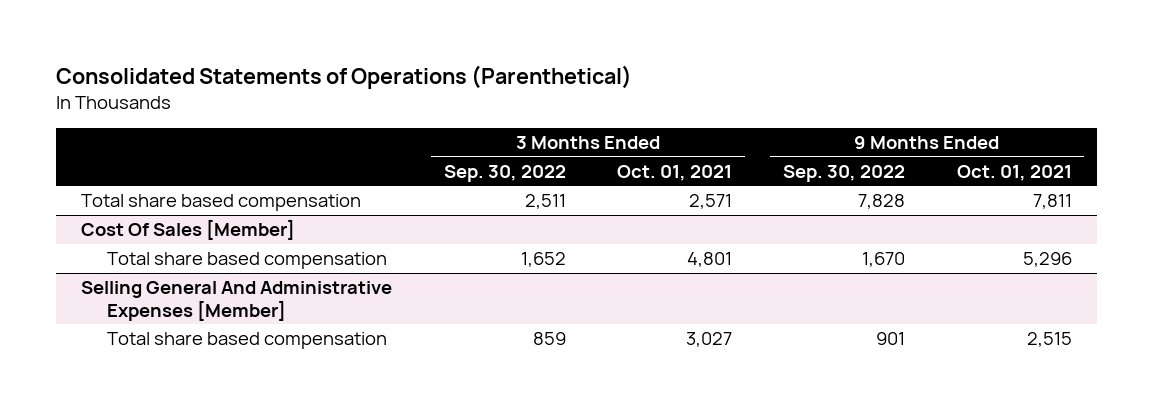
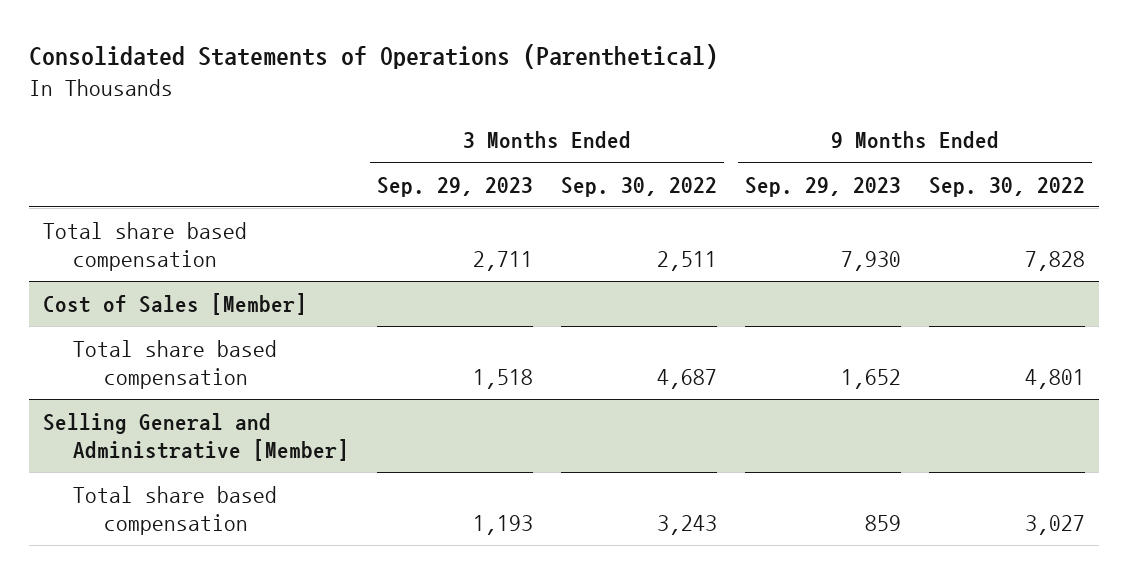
[617,164,733,181] Oct. 01, 2021 -> none
[956,164,1072,181] Oct. 01, 2021 -> none
none -> [377,176,534,197] Sep. 29, 2023
none -> [745,176,902,197] Sep. 29, 2023
[81,219,296,241] Cost Of Sales [Member] -> [42,292,307,315] Cost of Sales [Member]
[520,252,566,268] 1,652 -> [657,369,718,390] 4,687
[862,252,906,268] 1,670 -> [1025,369,1086,390] 4,801
[81,281,393,321] Selling General And Administrative Expenses [Member] -> [42,412,350,462] Selling General and Administrative [Member]
[532,332,566,346] 859 -> [657,515,718,536] 3,243
[876,332,906,346] 901 -> [1025,515,1086,536] 3,027

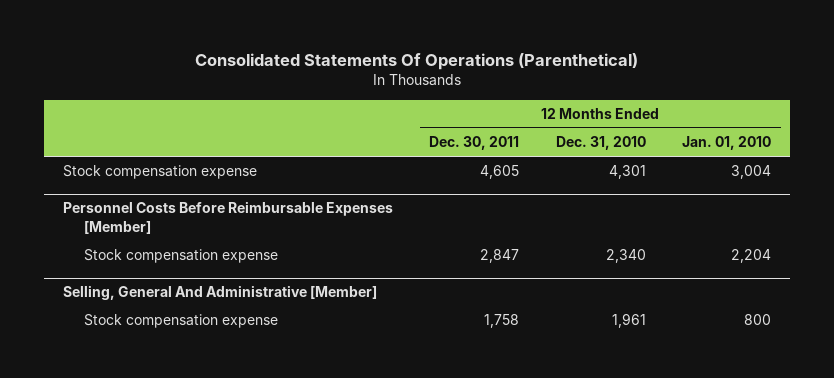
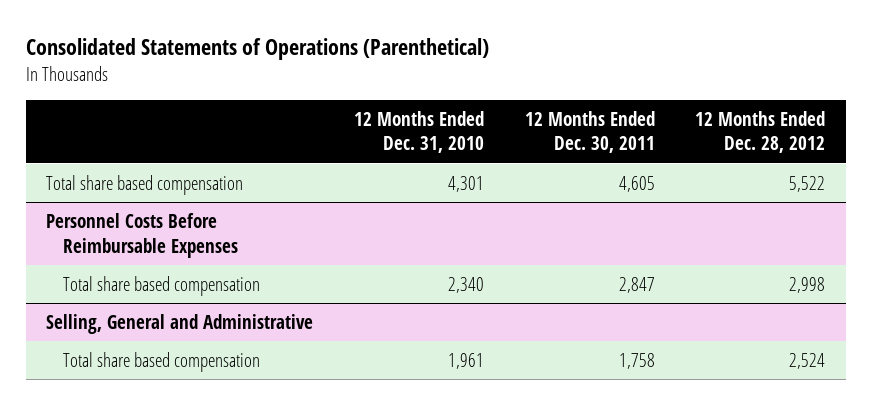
[194,53,638,71] Consolidated Statements Of Operations (Parenthetical) -> [25,38,489,61] Consolidated Statements of Operations (Parenthetical)
[682,136,772,151] Jan. 01, 2010 -> none
none -> [695,110,826,154] 12 Months Ended Dec. 28, 2012
[62,165,257,180] Stock compensation expense -> [45,174,243,195] Total share based compensation
[62,201,393,234] Personnel Costs Before Reimbursable Expenses [Member] -> [45,212,239,258] Personnel Costs Before Reimbursable Expenses
[83,249,278,264] Stock compensation expense -> [63,275,261,296] Total share based compensation
[62,285,377,301] Selling, General And Administrative [Member] -> [45,313,313,334] Selling, General and Administrative
[83,314,278,329] Stock compensation expense -> [63,351,261,372] Total share based compensation

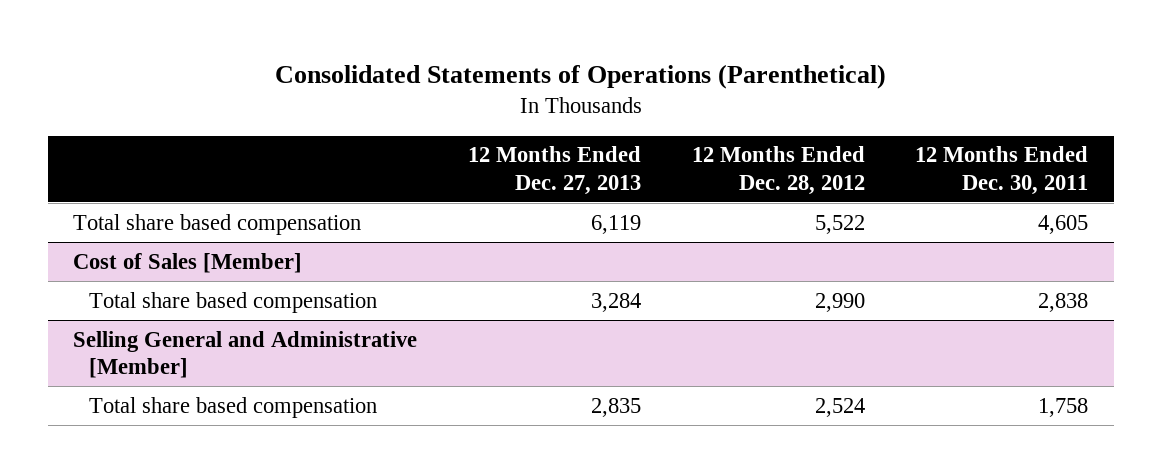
[353,110,484,154] 12 Months Ended Dec. 31, 2010 -> none
none -> [467,146,641,195] 12 Months Ended Dec. 27, 2013
[45,212,239,258] Personnel Costs Before Reimbursable Expenses -> none
none -> [73,252,303,273] Cost of Sales [Member]
[618,276,655,293] 2,847 -> [1038,292,1089,312] 2,838
[789,276,826,293] 2,998 -> [814,292,865,312] 2,990
[45,313,313,334] Selling, General and Administrative -> [73,330,418,378] Selling General and Administrative [Member]

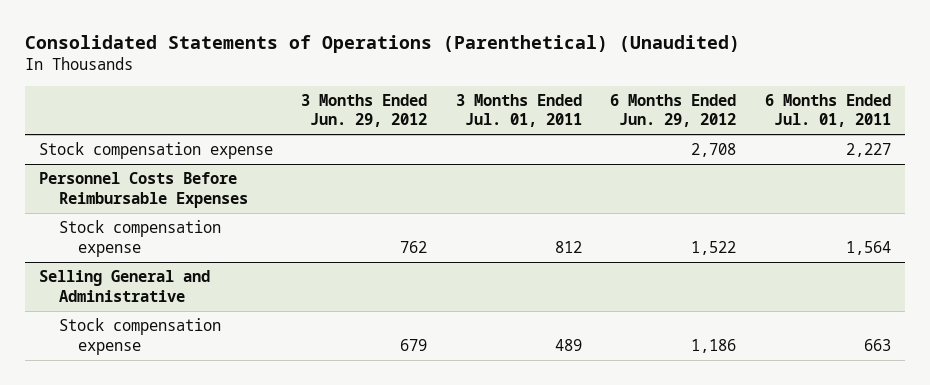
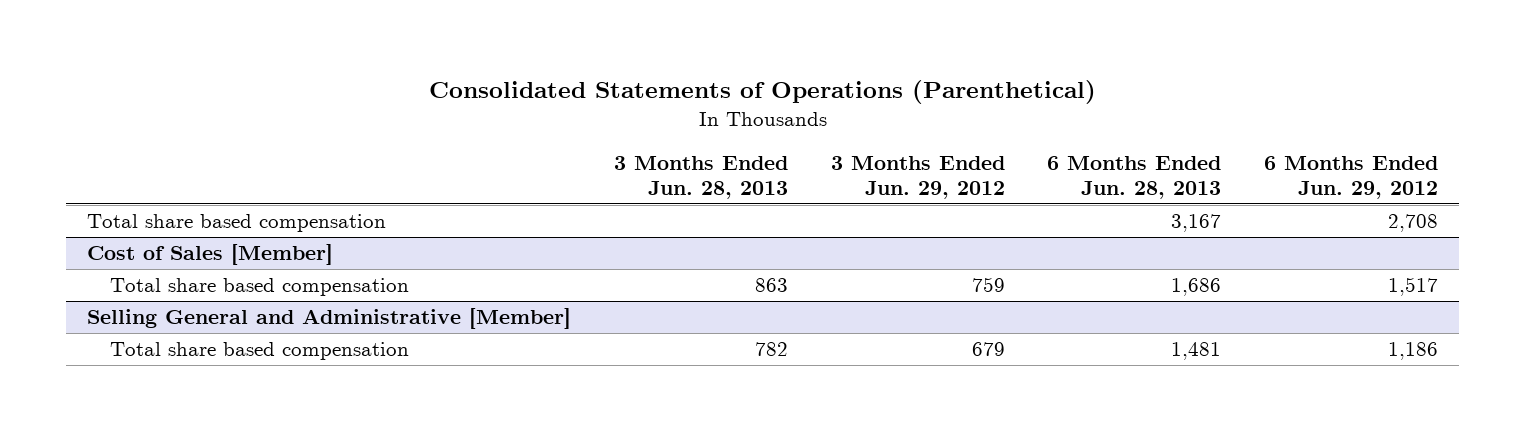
[24,34,740,53] Consolidated Statements of Operations (Parenthetical) (Unaudited) -> [428,80,1096,105] Consolidated Statements of Operations (Parenthetical)
[455,93,582,128] 3 Months Ended Jul. 01, 2011 -> none
[764,93,891,128] 6 Months Ended Jul. 01, 2011 -> none
none -> [613,156,788,200] 3 Months Ended Jun. 28, 2013
none -> [1047,156,1222,200] 6 Months Ended Jun. 28, 2013
[38,172,248,208] Personnel Costs Before Reimbursable Expenses -> none
[58,220,221,257] Stock compensation expense -> none
[38,142,273,160] Stock compensation expense -> [87,214,387,233] Total share based compensation
none -> [87,244,334,266] Cost of Sales [Member]
none -> [109,278,409,297] Total share based compensation
[38,270,210,302] Selling General and Administrative -> [87,308,572,330] Selling General and Administrative [Member]
[58,318,221,355] Stock compensation expense -> [109,342,409,361] Total share based compensation

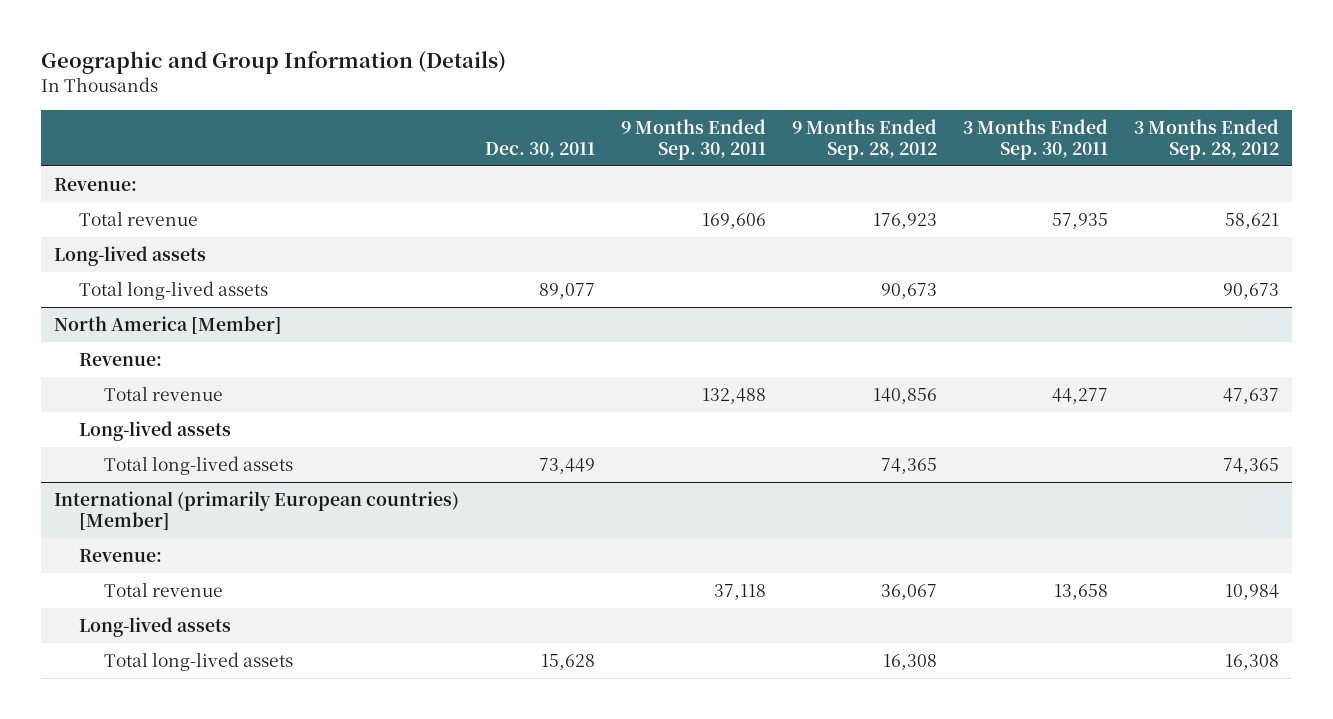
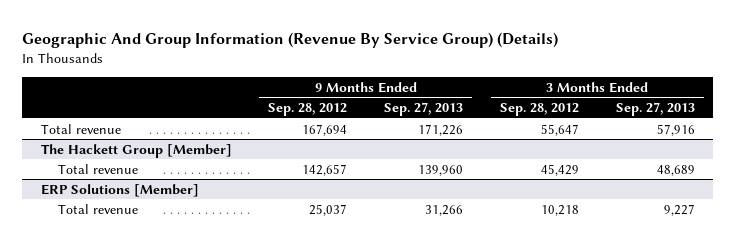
[40,51,506,75] Geographic and Group Information (Details) -> [22,32,559,49] Geographic And Group Information (Revenue By Service Group) (Details)
[484,142,595,159] Dec. 30, 2011 -> none
[620,118,766,161] 9 Months Ended Sep. 30, 2011 -> none
[963,118,1109,161] 3 Months Ended Sep. 30, 2011 -> none
none -> [384,102,464,117] Sep. 27, 2013
none -> [615,102,695,117] Sep. 27, 2013
[53,177,137,191] Revenue: -> none
[53,245,206,266] Long-lived assets -> none
[78,280,268,300] Total long-lived assets -> none
[53,315,282,334] North America [Member] -> none
[78,352,162,366] Revenue: -> none
[78,420,231,441] Long-lived assets -> none
[103,455,293,475] Total long-lived assets -> none
[53,490,459,531] International (primarily European countries) [Member] -> none
[78,548,162,562] Revenue: -> none
[78,616,231,637] Long-lived assets -> none
[103,651,293,671] Total long-lived assets -> none
[873,212,938,229] 176,923 -> [302,123,348,136] 167,694
[1225,212,1280,229] 58,621 -> [540,123,579,136] 55,647
none -> [40,143,232,158] The Hackett Group [Member]
[873,387,938,404] 140,856 -> [302,163,348,176] 142,657
[1223,387,1280,404] 47,637 -> [540,163,579,176] 45,429
none -> [40,183,199,197] ERP Solutions [Member]
[881,583,938,600] 36,067 -> [309,203,348,216] 25,037
[1225,583,1280,600] 10,984 -> [540,204,579,216] 10,218

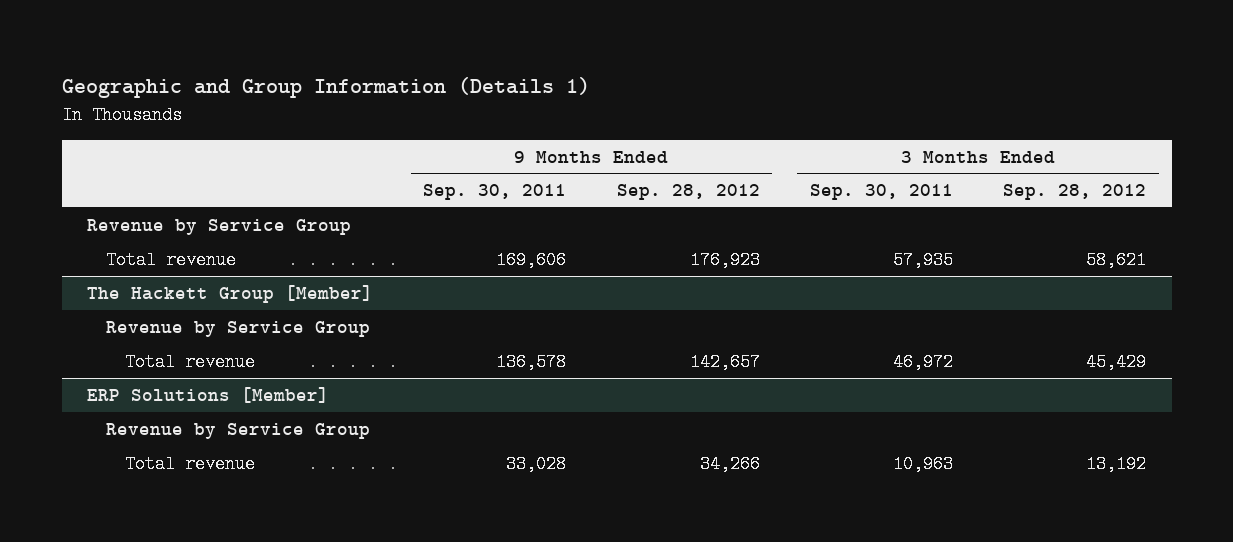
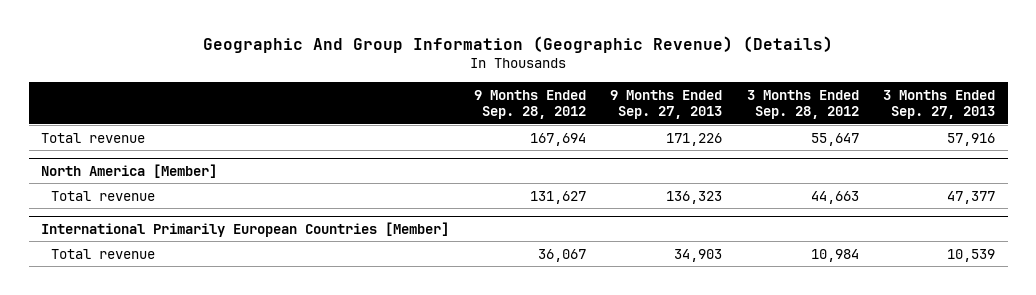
[61,76,590,98] Geographic and Group Information (Details 1) -> [203,35,834,53] Geographic And Group Information (Geographic Revenue) (Details)
[423,184,567,201] Sep. 30, 2011 -> none
[810,184,954,201] Sep. 30, 2011 -> none
none -> [610,89,723,119] 9 Months Ended Sep. 27, 2013
none -> [883,89,996,119] 3 Months Ended Sep. 27, 2013
[86,218,351,235] Revenue by Service Group -> none
[86,284,373,303] The Hackett Group [Member] -> none
[106,320,371,337] Revenue by Service Group -> none
[86,386,329,403] ERP Solutions [Member] -> none
[106,422,371,439] Revenue by Service Group -> none
[689,250,760,269] 176,923 -> [529,132,586,146] 167,694
[1086,250,1147,269] 58,621 -> [810,132,859,146] 55,647
none -> [40,163,217,178] North America [Member]
[689,352,760,371] 142,657 -> [529,190,586,204] 131,627
[1086,352,1147,371] 45,429 -> [810,190,859,204] 44,663
none -> [40,221,449,237] International Primarily European Countries [Member]
[699,454,760,473] 34,266 -> [537,248,586,262] 36,067
[1086,454,1147,473] 13,192 -> [810,248,859,262] 10,984

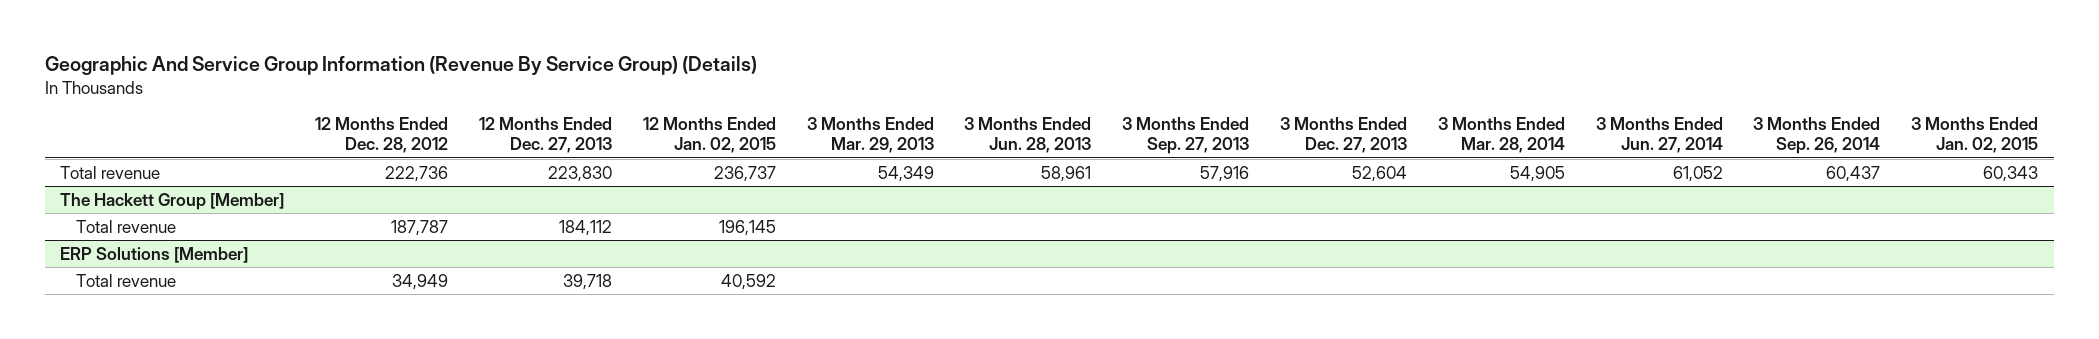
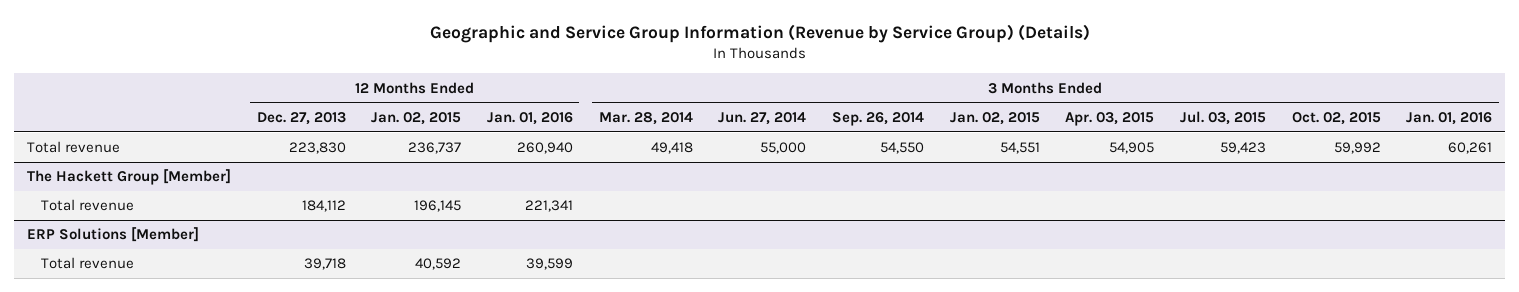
[44,56,757,76] Geographic And Service Group Information (Revenue By Service Group) (Details) -> [429,23,1090,43] Geographic and Service Group Information (Revenue by Service Group) (Details)
[315,117,449,154] 12 Months Ended Dec. 28, 2012 -> none
[806,117,934,154] 3 Months Ended Mar. 29, 2013 -> none
[964,117,1092,154] 3 Months Ended Jun. 28, 2013 -> none
[1122,117,1250,155] 3 Months Ended Sep. 27, 2013 -> none
[1280,117,1408,154] 3 Months Ended Dec. 27, 2013 -> none
none -> [486,112,573,126] Jan. 01, 2016
none -> [1065,112,1155,127] Apr. 03, 2015
none -> [1179,111,1266,126] Jul. 03, 2015
none -> [1291,112,1381,126] Oct. 02, 2015
none -> [1406,112,1493,126] Jan. 01, 2016
[1509,165,1565,182] 54,905 -> [650,142,693,155] 49,418
[1672,165,1723,182] 61,052 -> [760,142,807,155] 55,000
[1826,165,1881,182] 60,437 -> [879,142,924,155] 54,550
[1983,165,2039,182] 60,343 -> [999,142,1040,155] 54,551

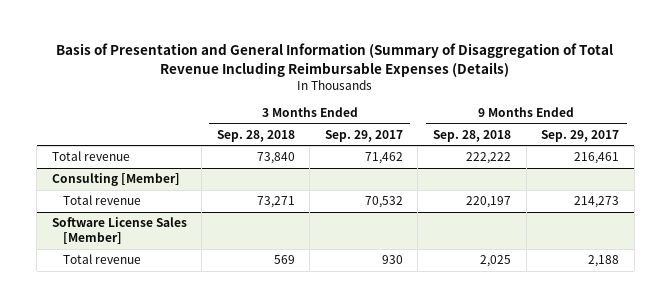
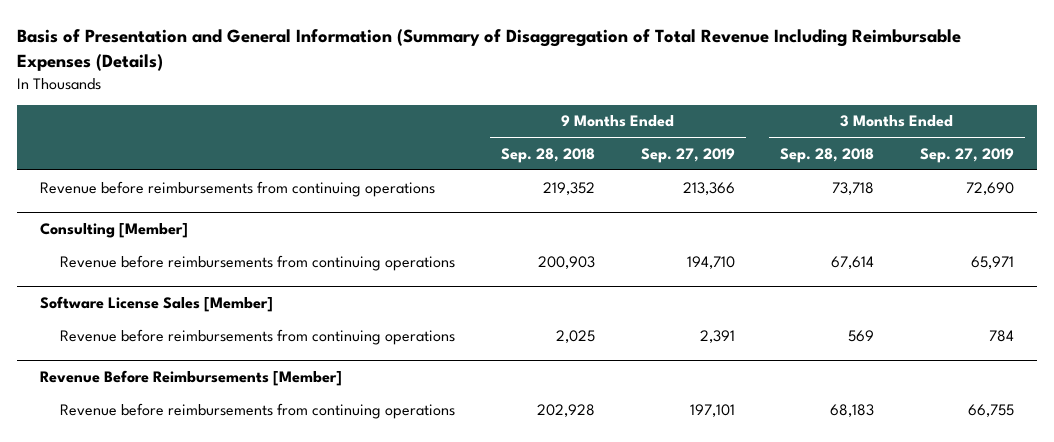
[324,129,403,142] Sep. 29, 2017 -> none
[541,129,620,142] Sep. 29, 2017 -> none
none -> [640,147,735,163] Sep. 27, 2019
none -> [919,147,1014,163] Sep. 27, 2019
[51,151,130,162] Total revenue -> none
none -> [39,180,435,197] Revenue before reimbursements from continuing operations
[62,195,141,206] Total revenue -> none
none -> [60,254,456,271] Revenue before reimbursements from continuing operations
[62,254,141,265] Total revenue -> [60,328,456,345] Revenue before reimbursements from continuing operations
none -> [39,370,342,387] Revenue Before Reimbursements [Member]
none -> [60,402,456,419] Revenue before reimbursements from continuing operations

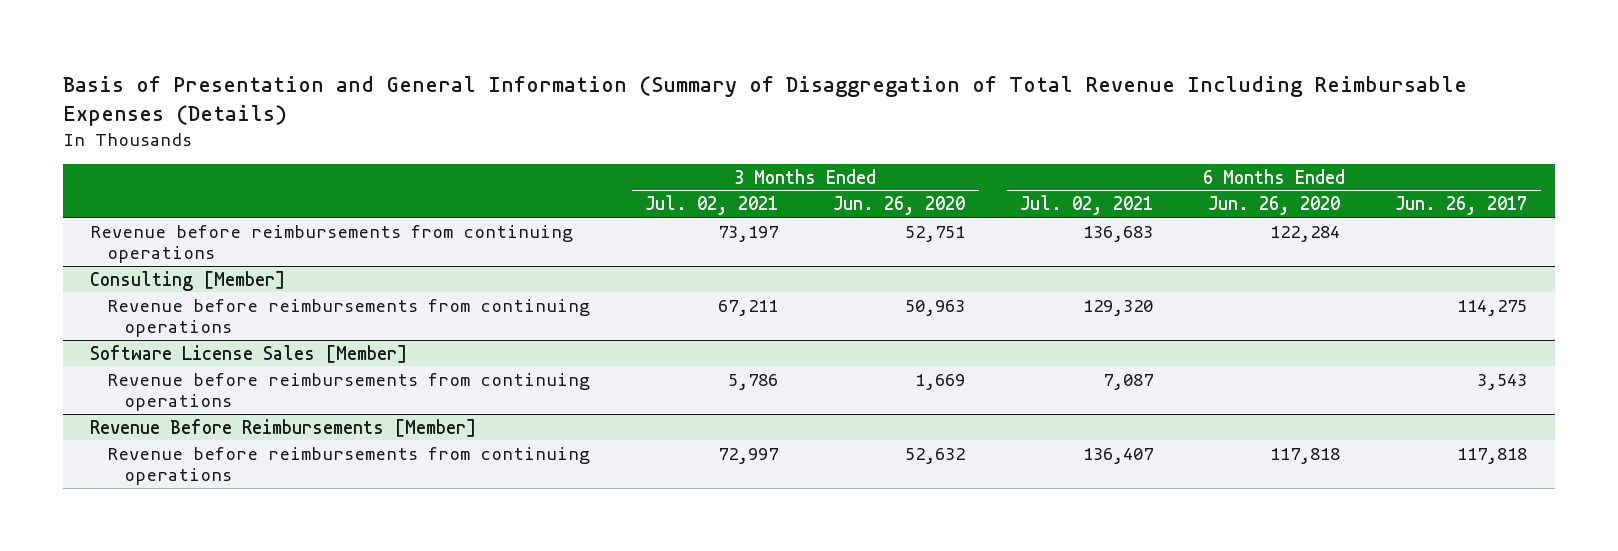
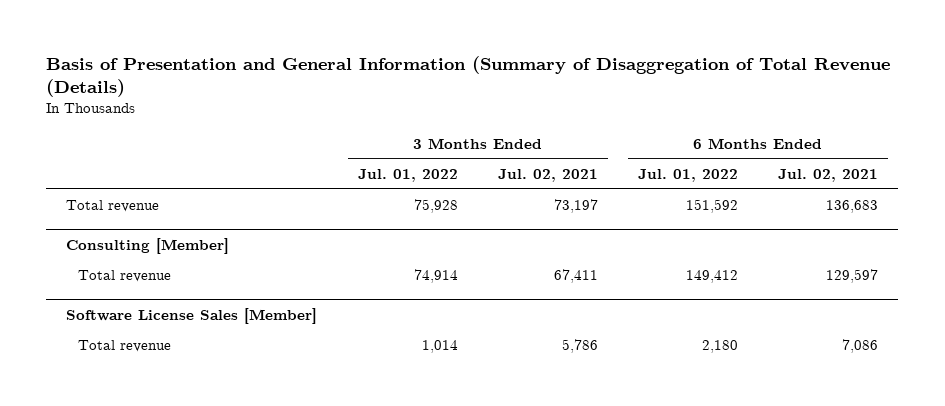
[62,75,1467,126] Basis of Presentation and General Information (Summary of Disaggregation of Total Revenue Including Reimbursable Expenses (Details) -> [46,55,891,97] Basis of Presentation and General Information (Summary of Disaggregation of Total Revenue (Details)
[833,196,966,216] Jun. 26, 2020 -> none
[1208,196,1341,216] Jun. 26, 2020 -> none
[1395,196,1528,216] Jun. 26, 2017 -> none
none -> [357,168,458,182] Jul. 01, 2022
none -> [637,168,738,182] Jul. 01, 2022
[90,224,574,264] Revenue before reimbursements from continuing operations -> [66,200,160,213] Total revenue
[107,298,591,338] Revenue before reimbursements from continuing operations -> none
none -> [77,270,171,283] Total revenue
[107,372,591,412] Revenue before reimbursements from continuing operations -> none
[90,418,477,437] Revenue Before Reimbursements [Member] -> none
[107,446,591,486] Revenue before reimbursements from continuing operations -> none
none -> [77,340,171,353] Total revenue

